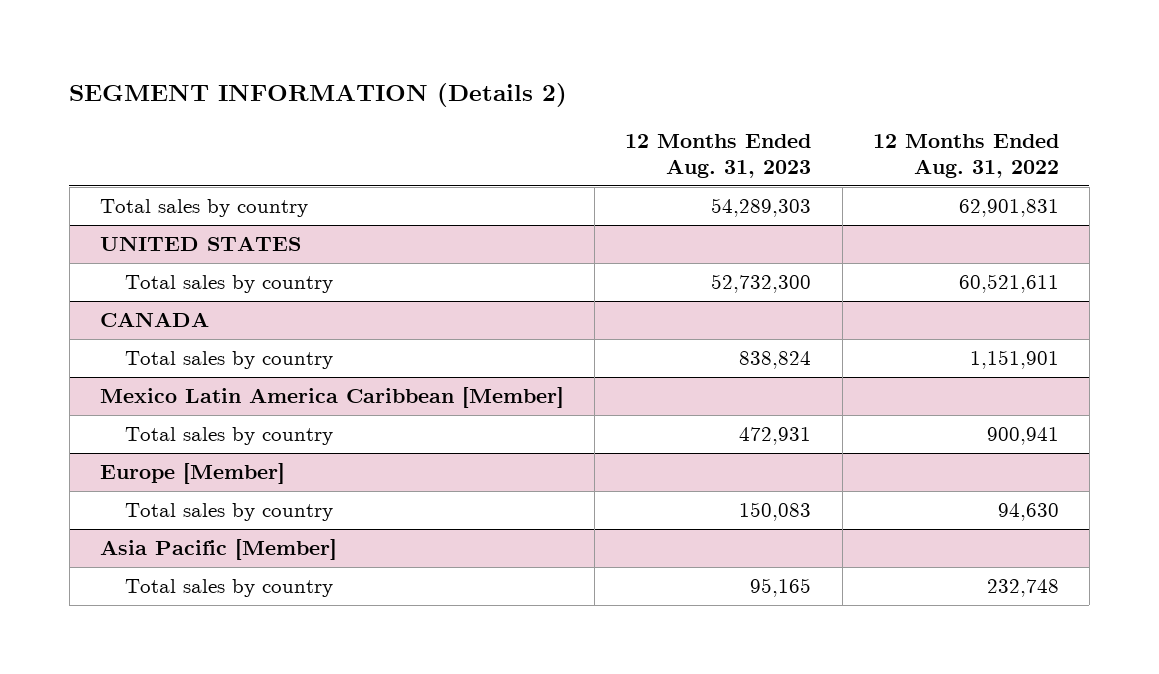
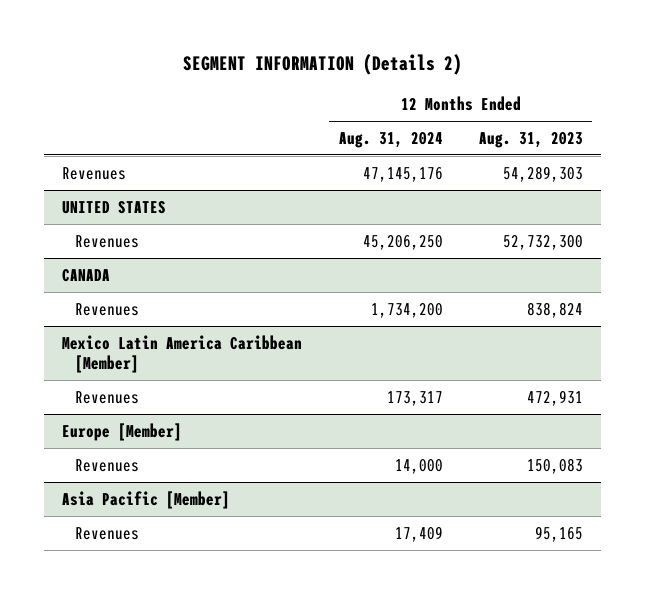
[872,133,1059,178] 12 Months Ended Aug. 31, 2022 -> none
none -> [338,131,443,148] Aug. 31, 2024
[100,199,309,218] Total sales by country -> [61,166,126,180] Revenues
[125,275,334,294] Total sales by country -> [74,234,139,248] Revenues
[125,351,334,370] Total sales by country -> [74,302,139,316] Revenues
[125,427,334,446] Total sales by country -> [74,390,139,404] Revenues
[125,503,334,522] Total sales by country -> [74,458,139,472] Revenues
[125,579,334,598] Total sales by country -> [74,526,139,540] Revenues

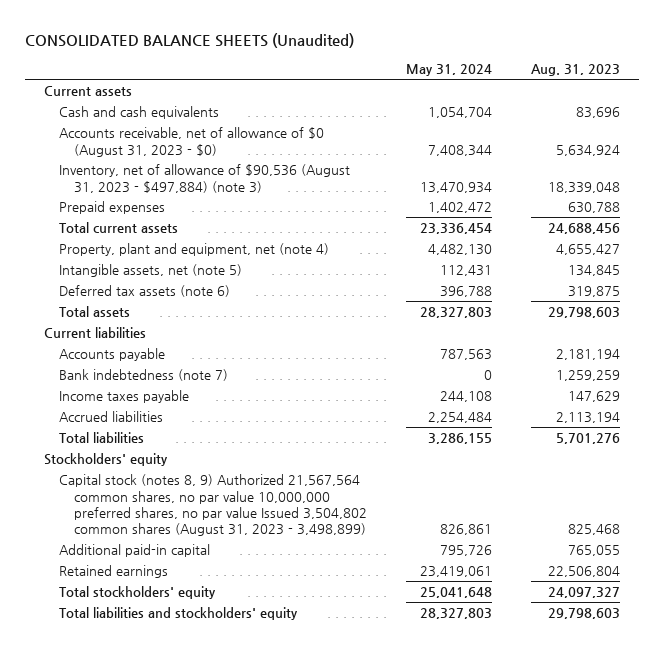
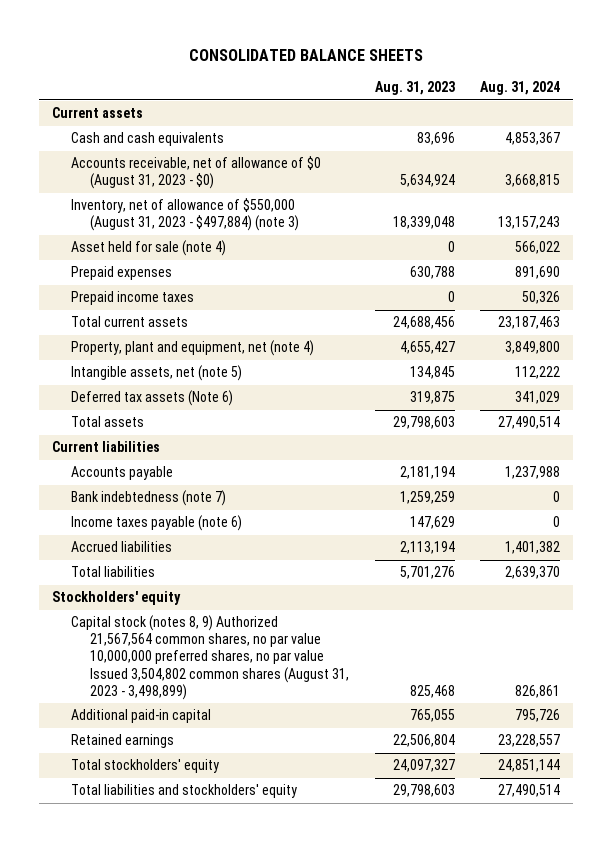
[24,33,354,49] CONSOLIDATED BALANCE SHEETS (Unaudited) -> [189,49,424,62] CONSOLIDATED BALANCE SHEETS
[406,64,493,77] May 31, 2024 -> none
none -> [480,81,561,96] Aug. 31, 2024
[59,164,351,193] Inventory, net of allowance of $90,536 (August 31, 2023 - $497,884) (note 3) -> [71,198,300,232] Inventory, net of allowance of $550,000 (August 31, 2023 - $497,884) (note 3)
none -> [71,240,227,257] Asset held for sale (note 4)
none -> [71,291,195,306] Prepaid income taxes
[59,285,231,298] Deferred tax assets (note 6) -> [71,390,234,407] Deferred tax assets (Note 6)
[59,390,190,404] Income taxes payable -> [71,515,243,532] Income taxes payable (note 6)

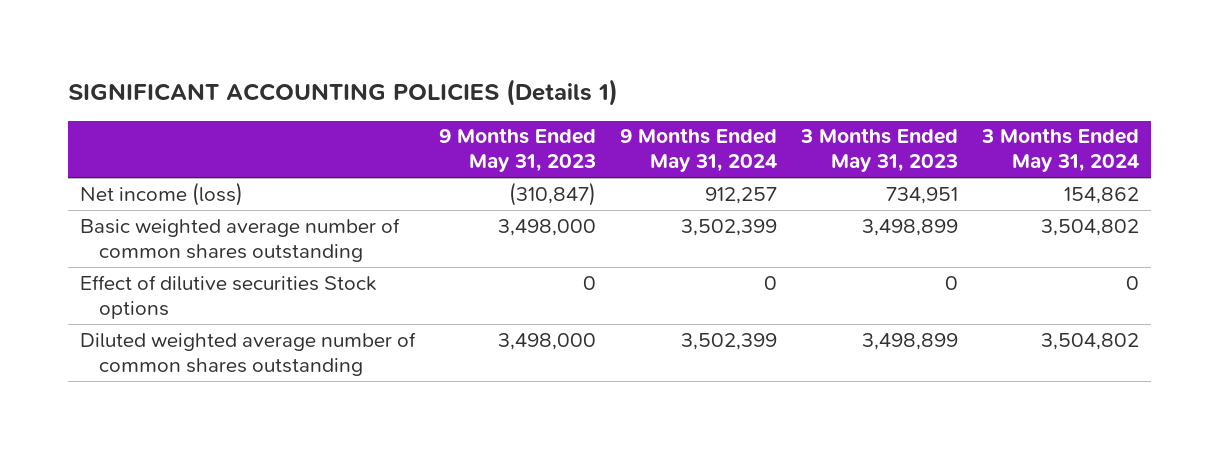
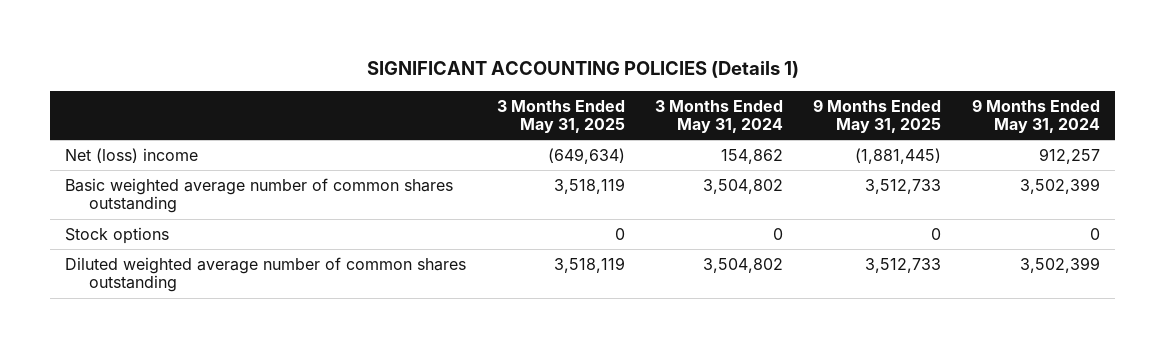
[438,128,596,173] 9 Months Ended May 31, 2023 -> none
[799,128,958,173] 3 Months Ended May 31, 2023 -> none
none -> [496,99,625,134] 3 Months Ended May 31, 2025
none -> [813,98,942,134] 9 Months Ended May 31, 2025
[79,181,243,206] Net income (loss) -> [65,147,199,163] Net (loss) income
[79,274,376,319] Effect of dilutive securities Stock options -> [65,226,170,244] Stock options

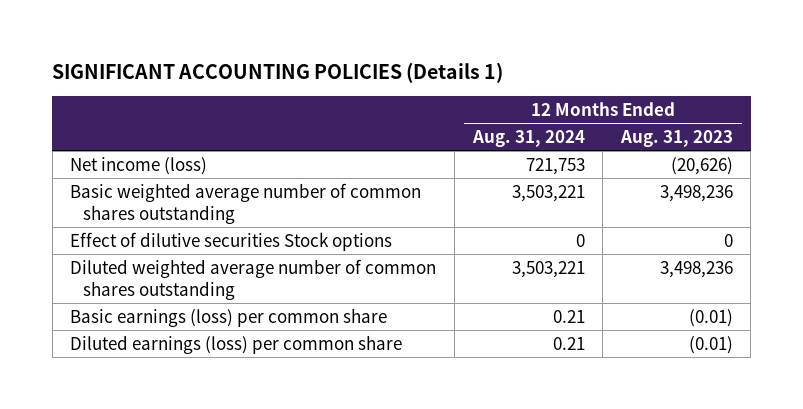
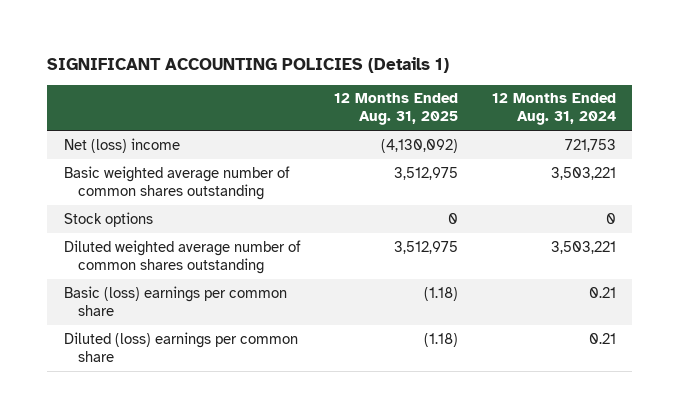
[619,129,733,147] Aug. 31, 2023 -> none
none -> [334,93,459,126] 12 Months Ended Aug. 31, 2025
[70,156,208,175] Net income (loss) -> [63,137,180,153] Net (loss) income
[70,231,393,251] Effect of dilutive securities Stock options -> [63,211,153,227] Stock options
[70,307,388,327] Basic earnings (loss) per common share -> [63,285,287,316] Basic (loss) earnings per common share
[70,334,403,354] Diluted earnings (loss) per common share -> [63,331,298,362] Diluted (loss) earnings per common share

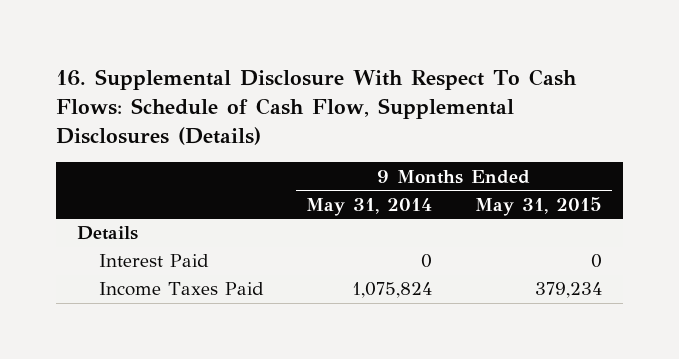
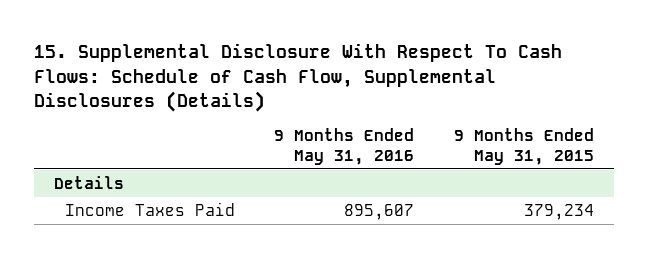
[55,68,577,146] 16. Supplemental Disclosure With Respect To Cash Flows: Schedule of Cash Flow, Supplemental Disclosures (Details) -> [34,43,563,112] 15. Supplemental Disclosure With Respect To Cash Flows: Schedule of Cash Flow, Supplemental Disclosures (Details)
[306,197,433,216] May 31, 2014 -> none
none -> [274,128,415,165] 9 Months Ended May 31, 2016
[98,254,209,268] Interest Paid -> none

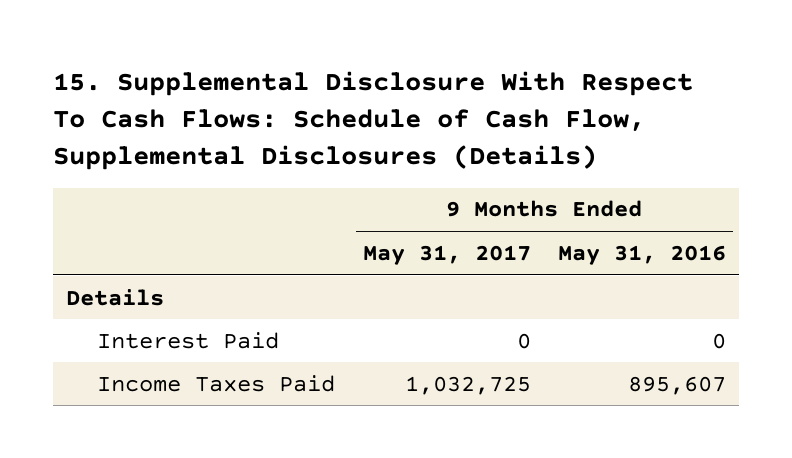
[453,128,594,165] 9 Months Ended May 31, 2015 -> none
none -> [362,244,531,265] May 31, 2017
none -> [97,331,280,349] Interest Paid

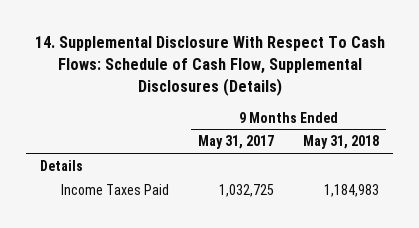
[52,70,693,170] 15. Supplemental Disclosure With Respect To Cash Flows: Schedule of Cash Flow, Supplemental Disclosures (Details) -> [34,35,385,96] 14. Supplemental Disclosure With Respect To Cash Flows: Schedule of Cash Flow, Supplemental Disclosures (Details)
[557,244,726,265] May 31, 2016 -> none
none -> [302,135,379,150] May 31, 2018
[97,331,280,349] Interest Paid -> none

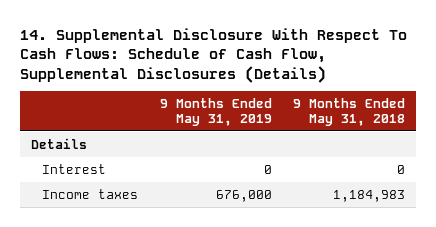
[198,135,275,150] May 31, 2017 -> none
none -> [159,97,272,127] 9 Months Ended May 31, 2019
none -> [42,163,107,174] Interest
[61,183,170,195] Income Taxes Paid -> [42,188,139,199] Income taxes

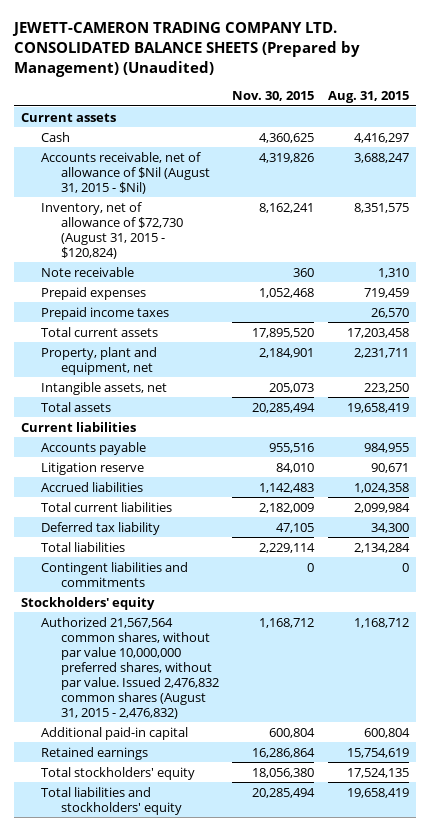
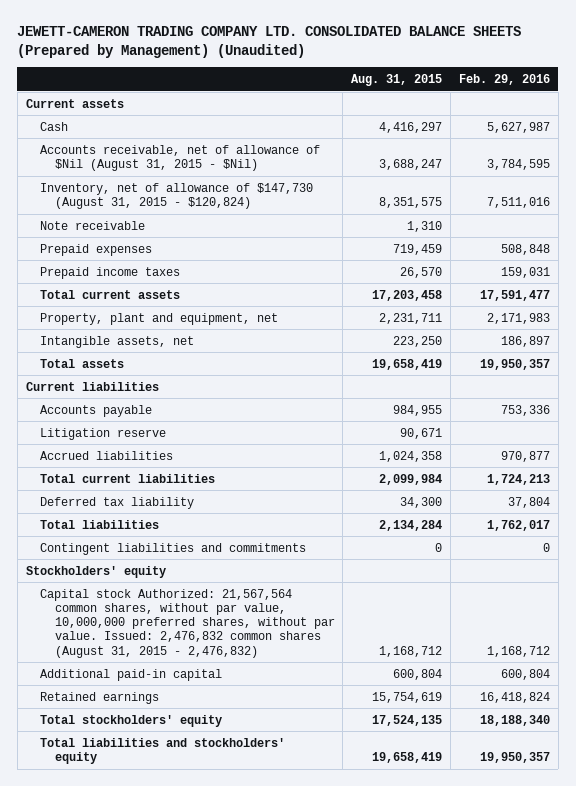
[232,91,315,102] Nov. 30, 2015 -> none
none -> [459,73,551,85] Feb. 29, 2016
[40,201,183,259] Inventory, net of allowance of $72,730 (August 31, 2015 - $120,824) -> [40,182,314,209] Inventory, net of allowance of $147,730 (August 31, 2015 - $120,824)
[40,616,219,719] Authorized 21,567,564 common shares, without par value 10,000,000 preferred shares, without par value. Issued 2,476,832 common shares (August 31, 2015 - 2,476,832) -> [40,588,335,658] Capital stock Authorized: 21,567,564 common shares, without par value, 10,000,000 preferred shares, without par value. Issued: 2,476,832 common shares (August 31, 2015 - 2,476,832)

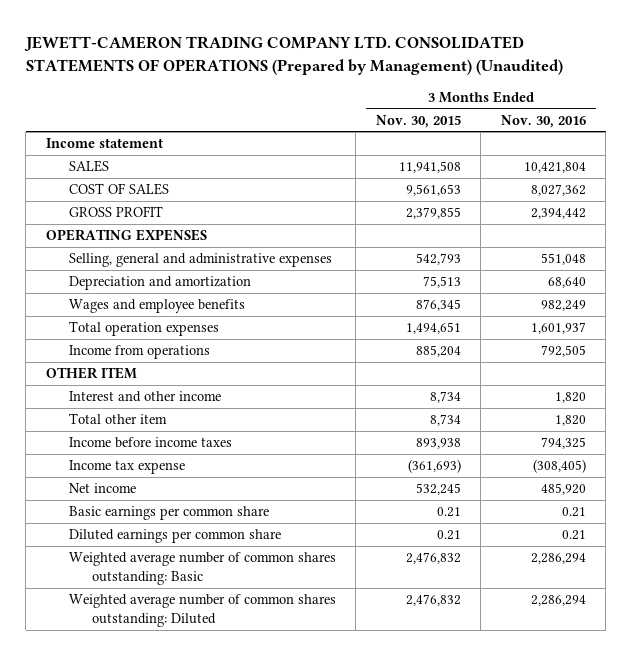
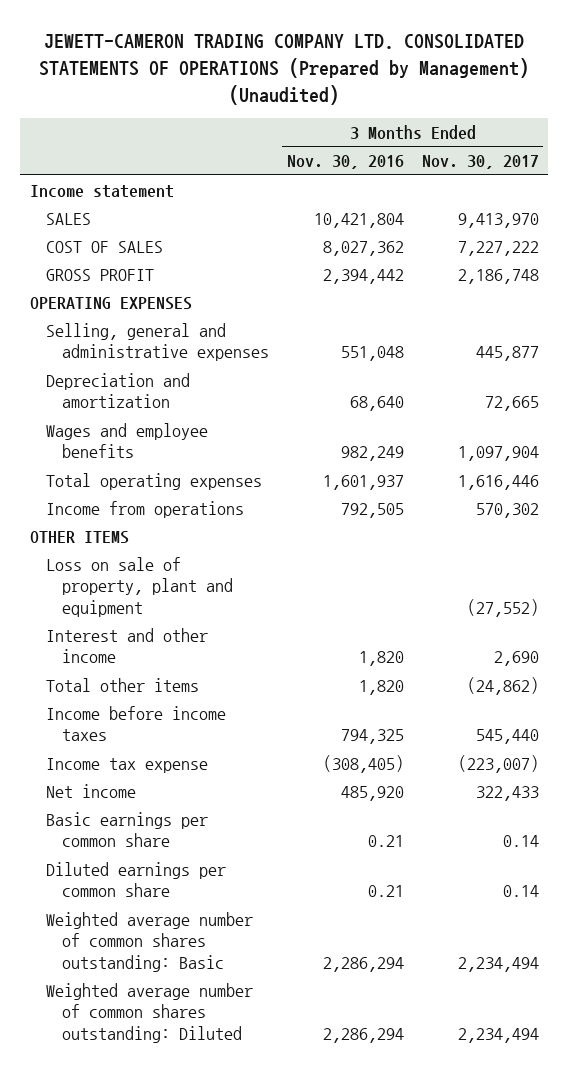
[375,114,461,128] Nov. 30, 2015 -> none
none -> [421,155,539,170] Nov. 30, 2017
[68,321,219,337] Total operation expenses -> [45,472,262,490] Total operating expenses
[45,367,137,380] OTHER ITEM -> [29,530,129,544] OTHER ITEMS
none -> [45,556,233,617] Loss on sale of property, plant and equipment
[68,413,167,425] Total other item -> [45,677,199,692] Total other items

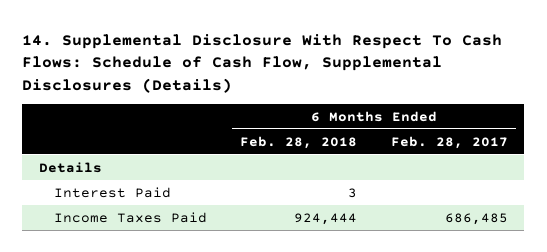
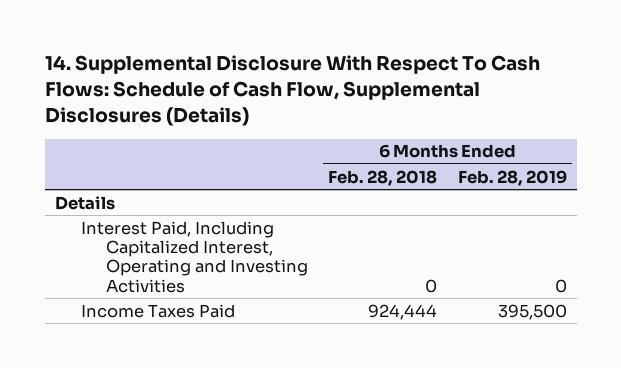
[390,135,508,149] Feb. 28, 2017 -> none
none -> [457,169,567,186] Feb. 28, 2019
[54,186,172,198] Interest Paid -> [80,220,309,293] Interest Paid, Including Capitalized Interest, Operating and Investing Activities
[348,187,358,198] 3 -> [425,278,438,293] 0

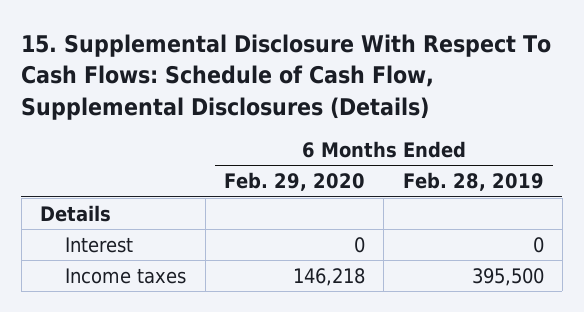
[44,55,540,126] 14. Supplemental Disclosure With Respect To Cash Flows: Schedule of Cash Flow, Supplemental Disclosures (Details) -> [21,34,552,120] 15. Supplemental Disclosure With Respect To Cash Flows: Schedule of Cash Flow, Supplemental Disclosures (Details)
[328,169,438,186] Feb. 28, 2018 -> none
none -> [223,172,365,192] Feb. 29, 2020
[80,220,309,293] Interest Paid, Including Capitalized Interest, Operating and Investing Activities -> [65,236,134,253] Interest
[80,303,235,318] Income Taxes Paid -> [65,267,187,284] Income taxes

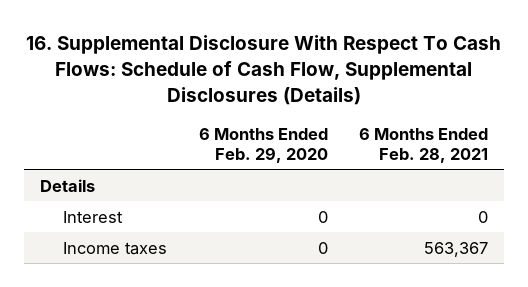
[21,34,552,120] 15. Supplemental Disclosure With Respect To Cash Flows: Schedule of Cash Flow, Supplemental Disclosures (Details) -> [25,34,501,105] 16. Supplemental Disclosure With Respect To Cash Flows: Schedule of Cash Flow, Supplemental Disclosures (Details)
[402,172,544,192] Feb. 28, 2019 -> none
none -> [359,127,489,163] 6 Months Ended Feb. 28, 2021
[292,267,365,286] 146,218 -> [317,241,328,254] 0

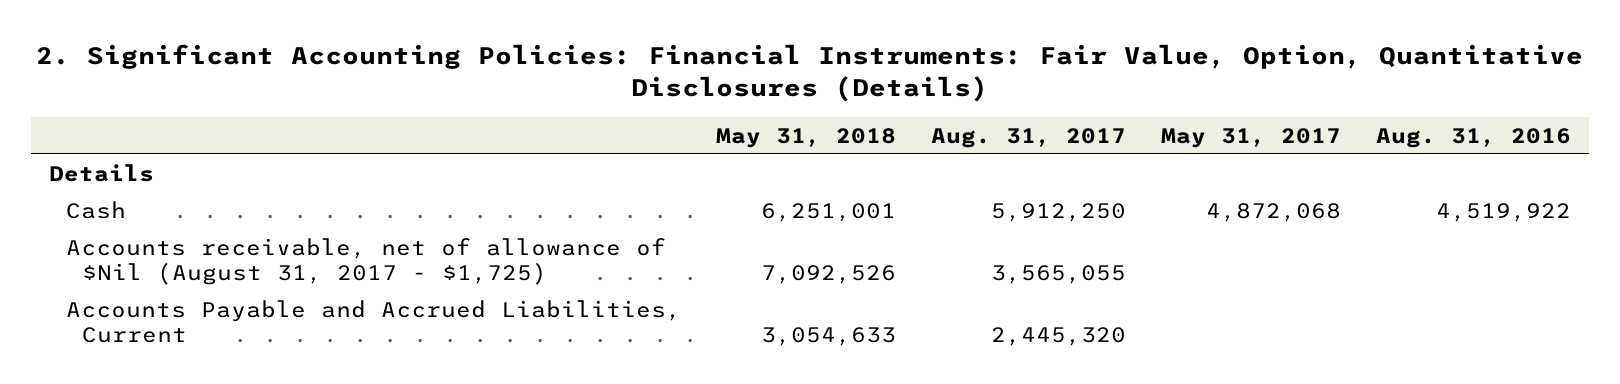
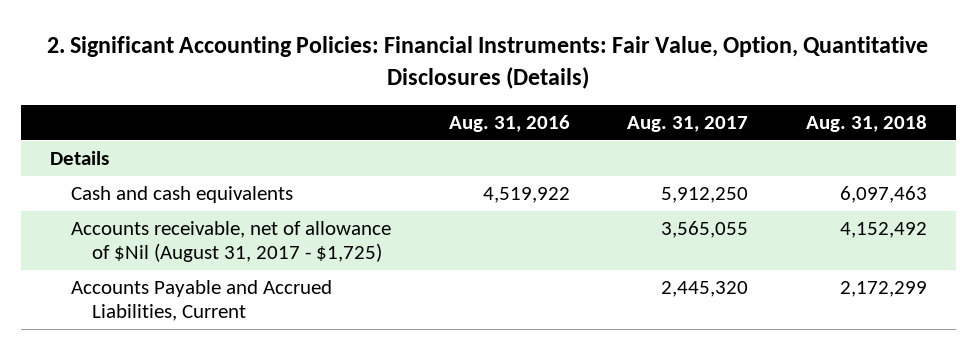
[715,127,896,148] May 31, 2018 -> none
[1161,127,1342,148] May 31, 2017 -> none
none -> [806,115,928,133] Aug. 31, 2018
[65,200,126,219] Cash -> [70,185,293,203] Cash and cash equivalents

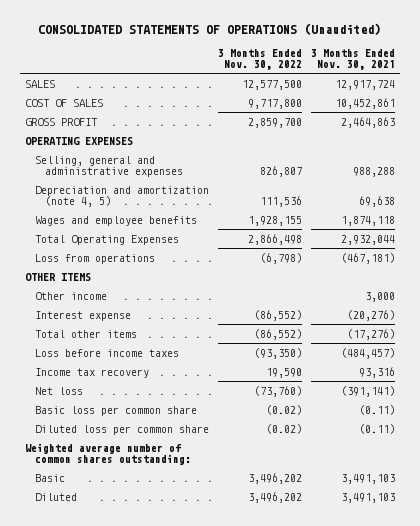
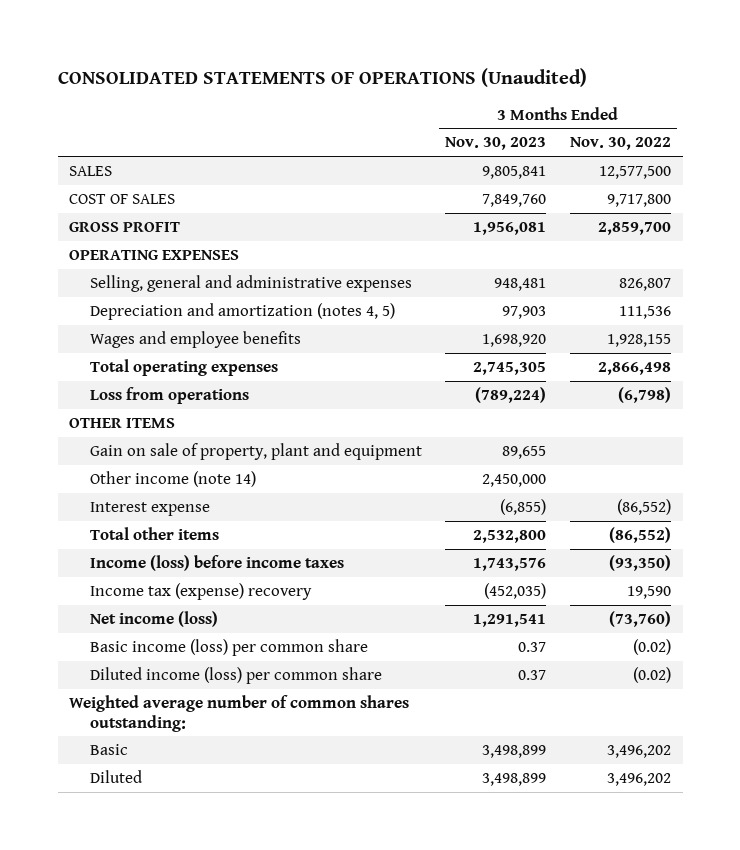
[311,48,396,71] 3 Months Ended Nov. 30, 2021 -> none
none -> [445,137,547,151] Nov. 30, 2023
[34,185,209,208] Depreciation and amortization (note 4, 5) -> [89,303,395,321] Depreciation and amortization (notes 4, 5)
[34,234,179,245] Total Operating Expenses -> [89,359,278,377] Total operating expenses
none -> [89,443,422,461] Gain on sale of property, plant and equipment
[34,291,107,300] Other income -> [89,471,256,488] Other income (note 14)
[34,348,179,357] Loss before income taxes -> [89,555,344,572] Income (loss) before income taxes
[34,367,149,378] Income tax recovery -> [89,583,312,601] Income tax (expense) recovery
[34,386,83,395] Net loss -> [89,611,218,628] Net income (loss)
[34,405,197,416] Basic loss per common share -> [89,639,368,657] Basic income (loss) per common share
[34,424,209,435] Diluted loss per common share -> [89,667,382,685] Diluted income (loss) per common share

